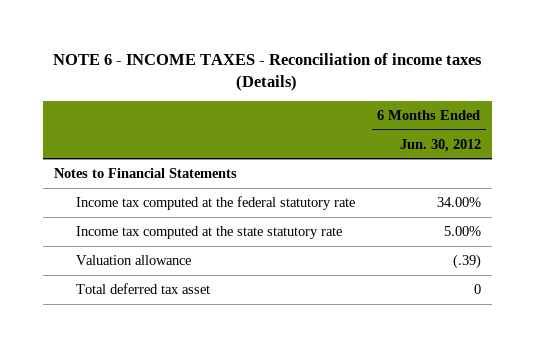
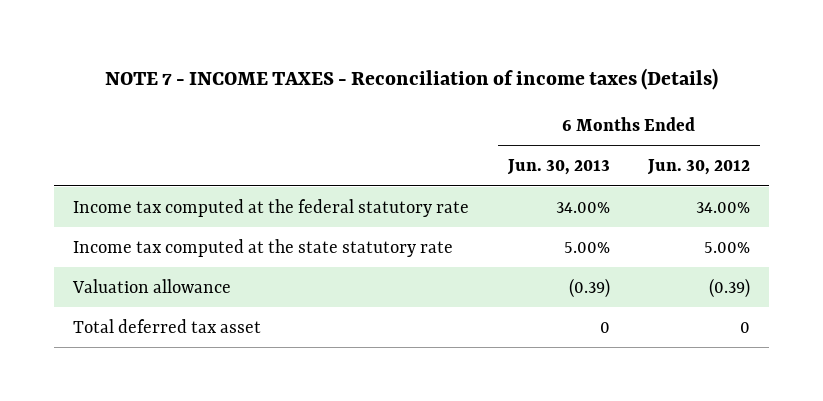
[53,52,483,91] NOTE 6 - INCOME TAXES - Reconciliation of income taxes (Details) -> [104,68,718,91] NOTE 7 - INCOME TAXES - Reconciliation of income taxes (Details)
none -> [506,159,610,176] Jun. 30, 2013
[53,167,237,178] Notes to Financial Statements -> none
[452,253,481,269] (.39) -> [709,277,751,298] (0.39)

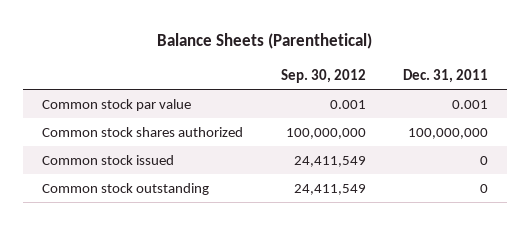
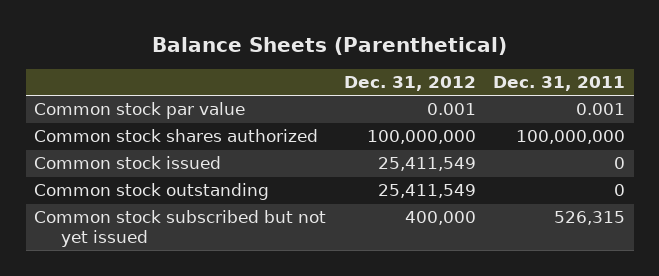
[280,68,366,83] Sep. 30, 2012 -> none
none -> [343,76,476,92] Dec. 31, 2012
none -> [34,210,327,248] Common stock subscribed but not yet issued

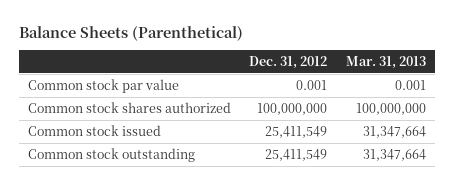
[492,76,625,92] Dec. 31, 2011 -> none
none -> [345,56,426,70] Mar. 31, 2013
[34,210,327,248] Common stock subscribed but not yet issued -> none

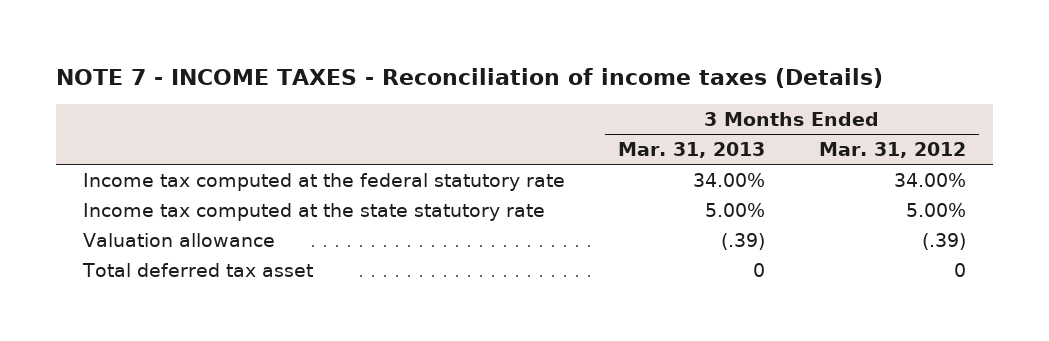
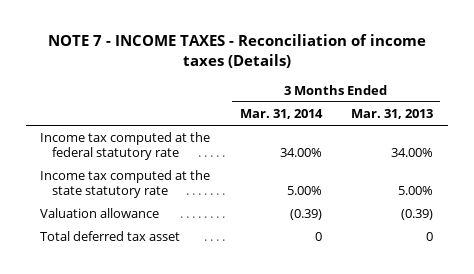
[818,142,966,159] Mar. 31, 2012 -> none
none -> [239,109,323,120] Mar. 31, 2014
[721,232,766,250] (.39) -> [401,209,434,221] (0.39)

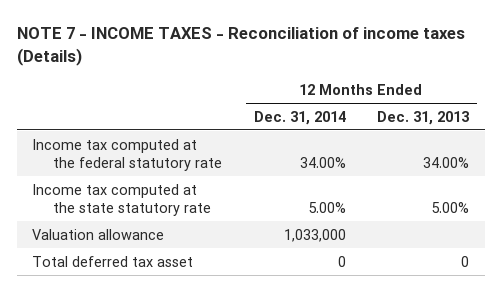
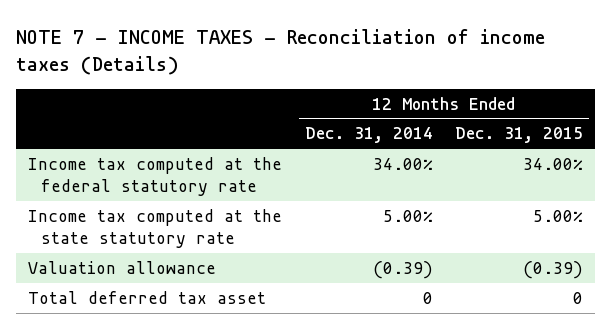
[376,110,469,125] Dec. 31, 2013 -> none
none -> [455,127,584,144] Dec. 31, 2015
[283,228,346,242] 1,033,000 -> [372,260,433,279] (0.39)

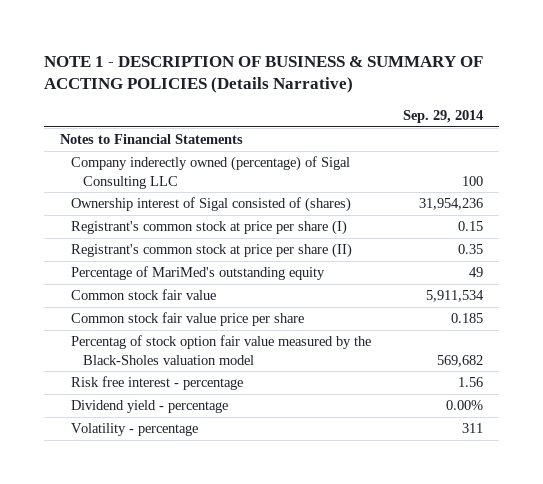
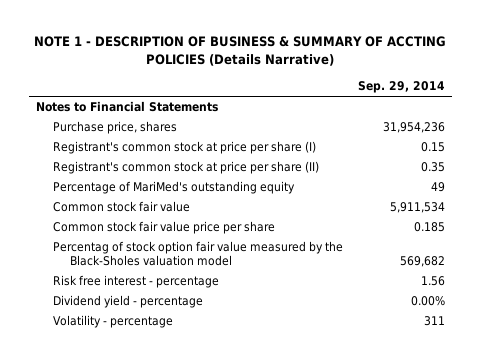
[71,156,351,189] Company inderectly owned (percentage) of Sigal Consulting LLC -> none
[71,197,352,213] Ownership interest of Sigal consisted of (shares) -> [52,121,177,135] Purchase price, shares

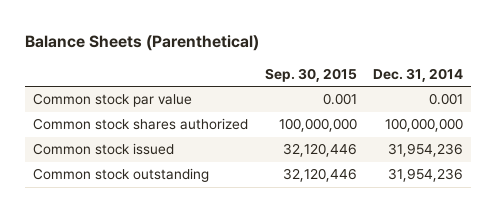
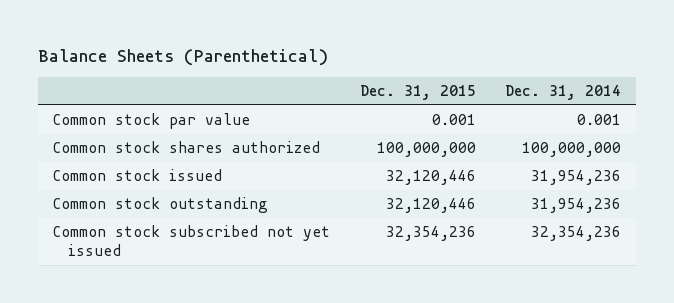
[264,67,357,82] Sep. 30, 2015 -> none
none -> [359,85,476,101] Dec. 31, 2015
none -> [52,225,331,257] Common stock subscribed not yet issued

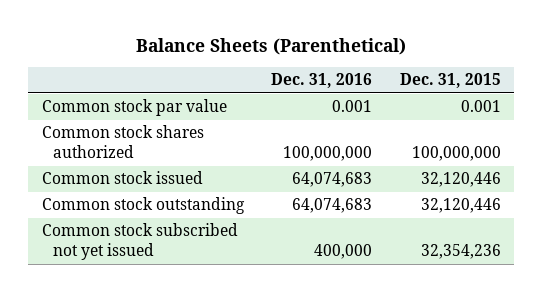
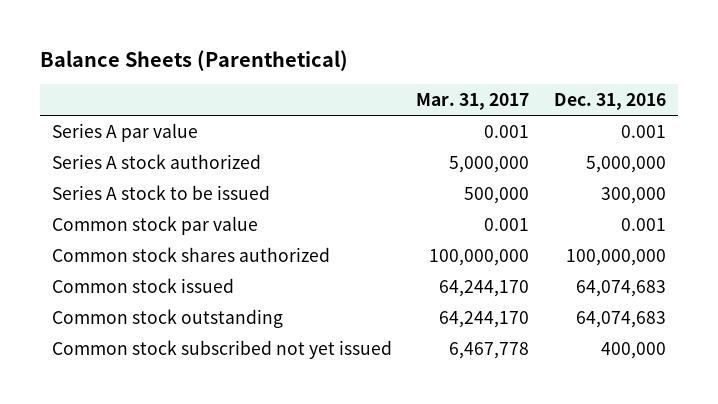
[399,73,501,89] Dec. 31, 2015 -> none
none -> [416,93,530,111] Mar. 31, 2017
none -> [52,122,199,142] Series A par value
none -> [52,153,262,169] Series A stock authorized
none -> [52,184,271,200] Series A stock to be issued

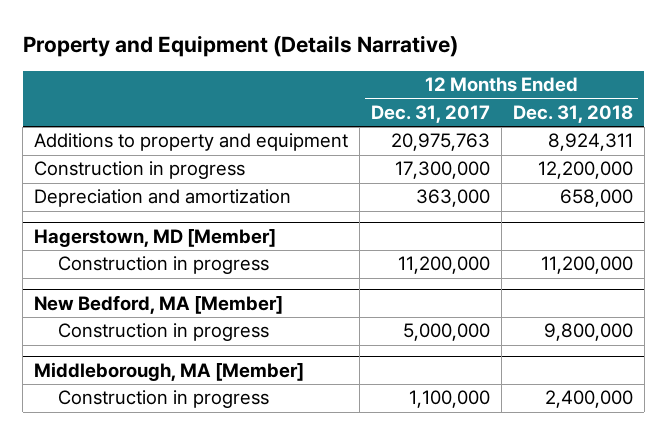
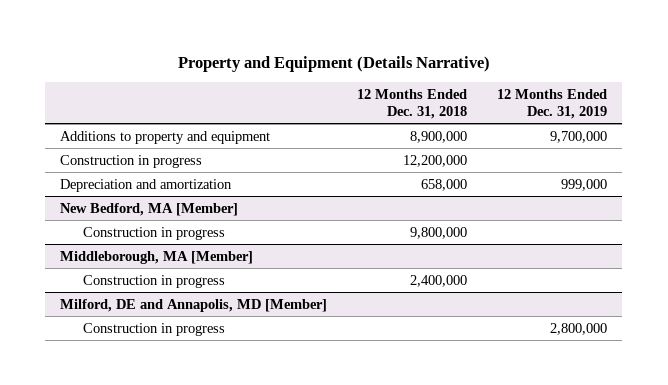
[370,104,490,123] Dec. 31, 2017 -> none
none -> [497,88,608,119] 12 Months Ended Dec. 31, 2019
[547,133,633,152] 8,924,311 -> [410,130,468,143] 8,900,000
[34,228,277,247] Hagerstown, MD [Member] -> none
[58,256,270,275] Construction in progress -> none
none -> [60,298,328,312] Milford, DE and Annapolis, MD [Member]
none -> [82,322,225,336] Construction in progress

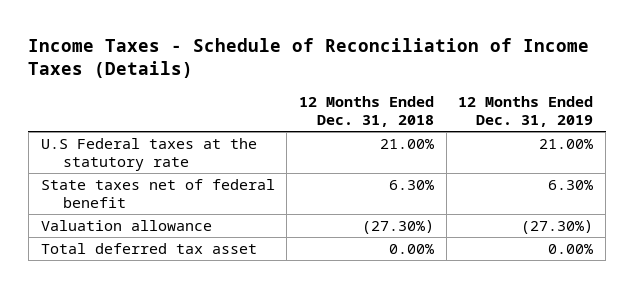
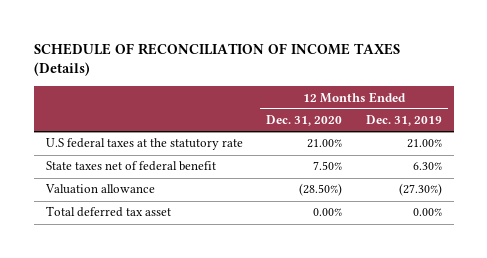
[28,37,590,79] Income Taxes - Schedule of Reconciliation of Income Taxes (Details) -> [33,42,400,77] SCHEDULE OF RECONCILIATION OF INCOME TAXES (Details)
[299,96,435,128] 12 Months Ended Dec. 31, 2018 -> none
none -> [266,115,343,127] Dec. 31, 2020
[40,137,257,171] U.S Federal taxes at the statutory rate -> [45,138,243,151] U.S federal taxes at the statutory rate

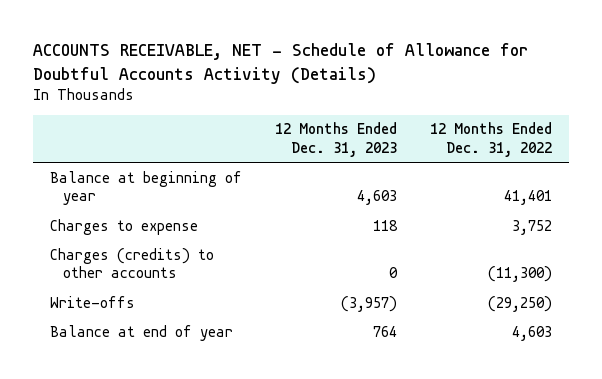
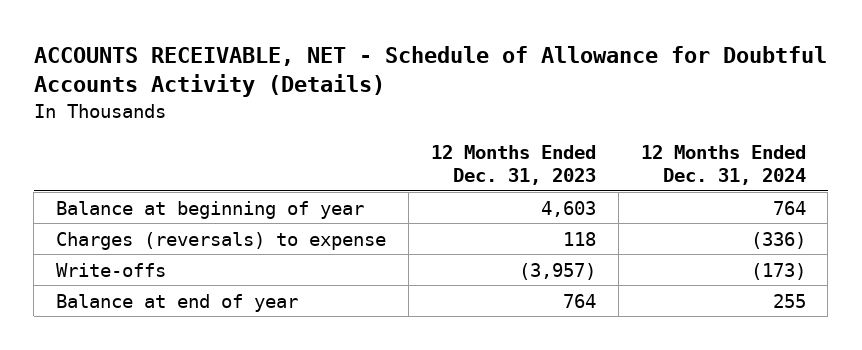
[430,122,553,158] 12 Months Ended Dec. 31, 2022 -> none
none -> [640,144,806,186] 12 Months Ended Dec. 31, 2024
[49,247,214,279] Charges (credits) to other accounts -> none
[49,218,198,235] Charges to expense -> [56,231,387,250] Charges (reversals) to expense

